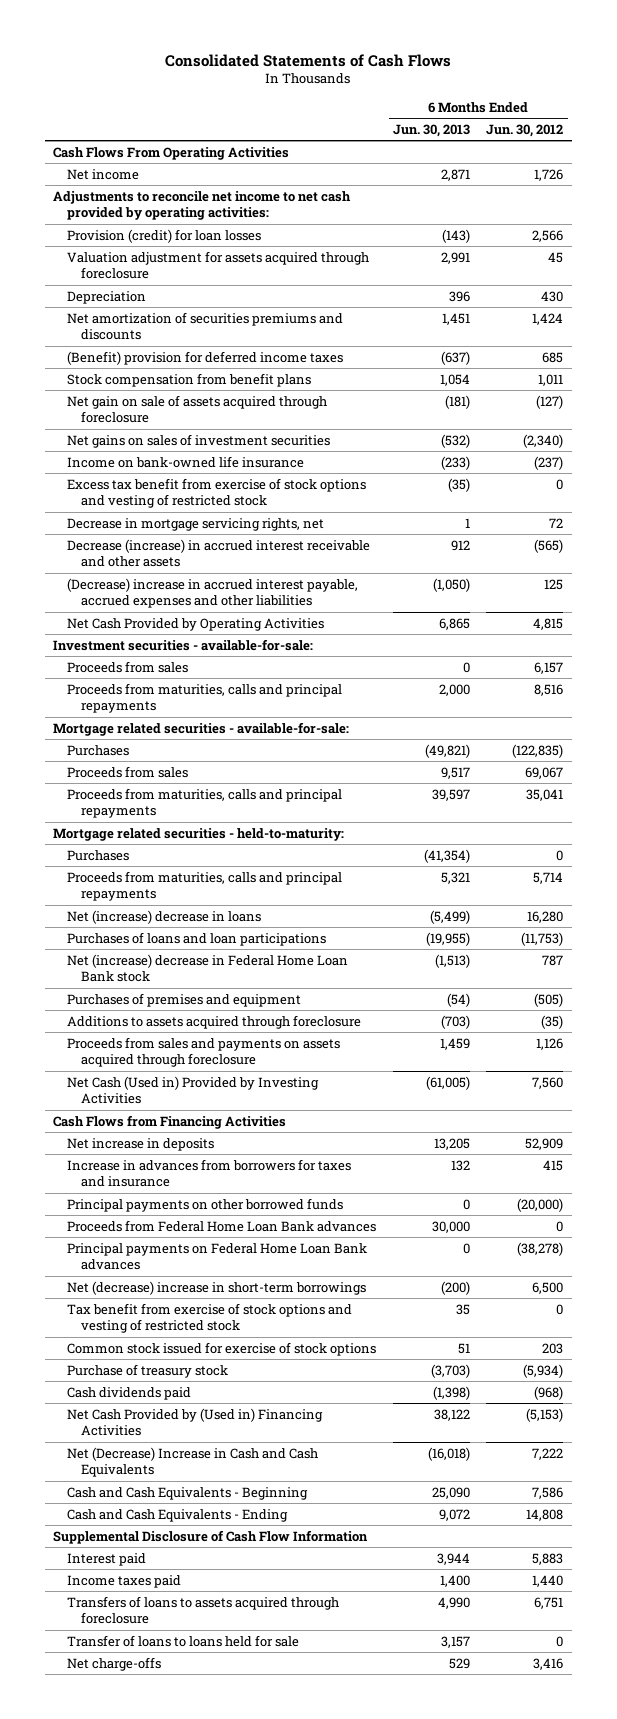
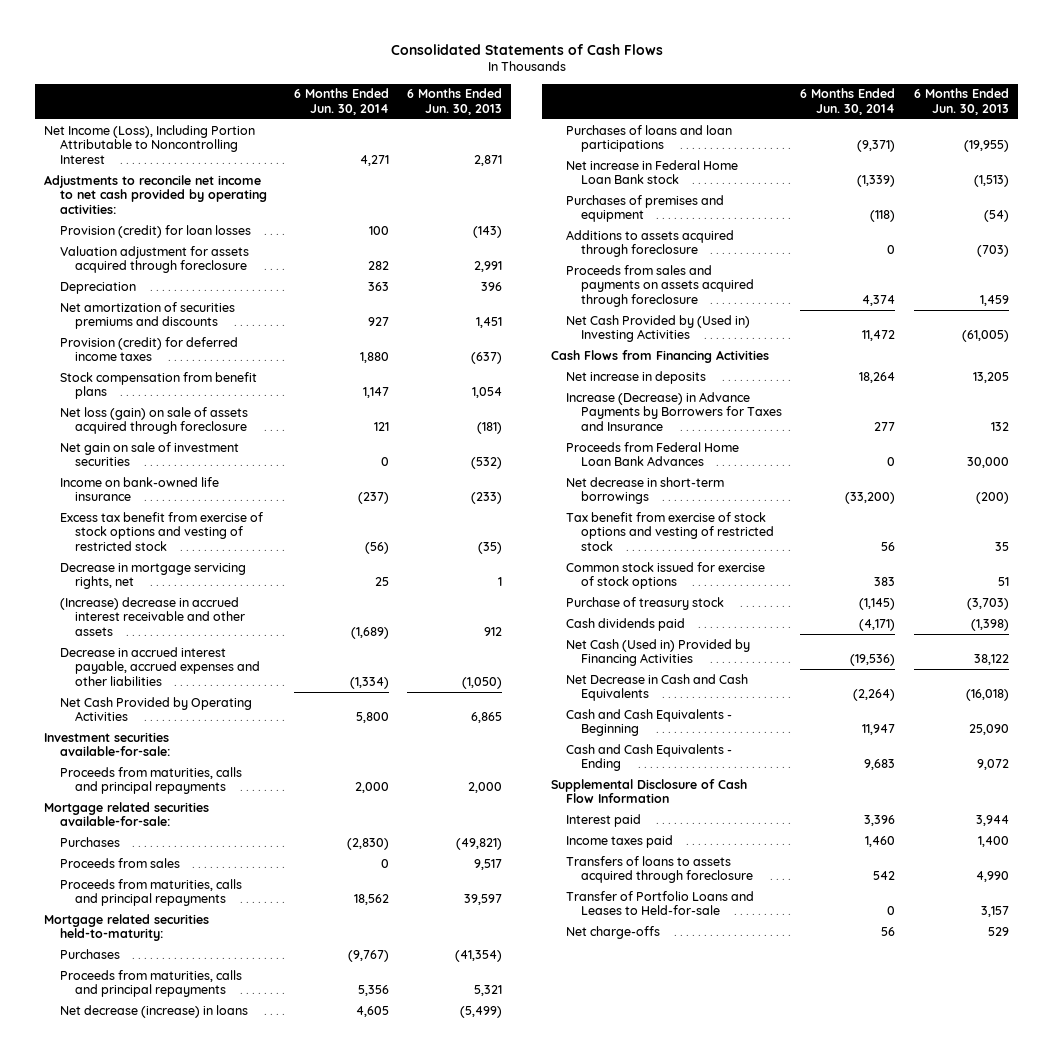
[486,124,564,138] Jun. 30, 2012 -> none
none -> [293,88,389,115] 6 Months Ended Jun. 30, 2014
[53,146,290,160] Cash Flows From Operating Activities -> none
[67,168,140,180] Net income -> [44,124,256,164] Net Income (Loss), Including Portion Attributable to Noncontrolling Interest
[67,350,344,365] (Benefit) provision for deferred income taxes -> [59,336,238,362] Provision (credit) for deferred income taxes
[67,394,328,424] Net gain on sale of assets acquired through foreclosure -> [59,406,248,435] Net loss (gain) on sale of assets acquired through foreclosure
[67,433,331,448] Net gains on sales of investment securities -> [59,441,239,467] Net gain on sale of investment securities
[67,538,371,568] Decrease (increase) in accrued interest receivable and other assets -> [59,596,245,636] (Increase) decrease in accrued interest receivable and other assets
[67,577,359,609] (Decrease) increase in accrued interest payable, accrued expenses and other liabilities -> [59,646,260,686] Decrease in accrued interest payable, accrued expenses and other liabilities
[67,660,189,673] Proceeds from sales -> none
[53,638,314,651] Investment securities - available-for-sale: -> [44,731,170,757] Investment securities available-for-sale:
[53,721,350,736] Mortgage related securities - available-for-sale: -> [44,801,210,827] Mortgage related securities available-for-sale:
[53,827,345,841] Mortgage related securities - held-to-maturity: -> [44,913,210,942] Mortgage related securities held-to-maturity:
[67,909,262,924] Net (increase) decrease in loans -> [59,1004,248,1018] Net decrease (increase) in loans
[67,953,349,983] Net (increase) decrease in Federal Home Loan Bank stock -> [566,159,739,185] Net increase in Federal Home Loan Bank stock
[67,1075,320,1105] Net Cash (Used in) Provided by Investing Activities -> [566,314,751,343] Net Cash Provided by (Used in) Investing Activities
[67,1197,344,1212] Principal payments on other borrowed funds -> none
[67,1242,368,1271] Principal payments on Federal Home Loan Bank advances -> none
[67,1158,352,1188] Increase in advances from borrowers for taxes and insurance -> [566,391,783,431] Increase (Decrease) in Advance Payments by Borrowers for Taxes and Insurance
[67,1219,377,1232] Proceeds from Federal Home Loan Bank advances -> [566,441,740,467] Proceeds from Federal Home Loan Bank Advances
[67,1280,367,1295] Net (decrease) increase in short-term borrowings -> [566,476,725,505] Net decrease in short-term borrowings
[67,1407,324,1437] Net Cash Provided by (Used in) Financing Activities -> [566,638,751,667] Net Cash (Used in) Provided by Financing Activities
[67,1446,319,1478] Net (Decrease) Increase in Cash and Cash Equivalents -> [566,673,749,702] Net Decrease in Cash and Cash Equivalents
[67,1634,300,1647] Transfer of loans to loans held for sale -> [566,890,755,916] Transfer of Portfolio Loans and Leases to Held-for-sale

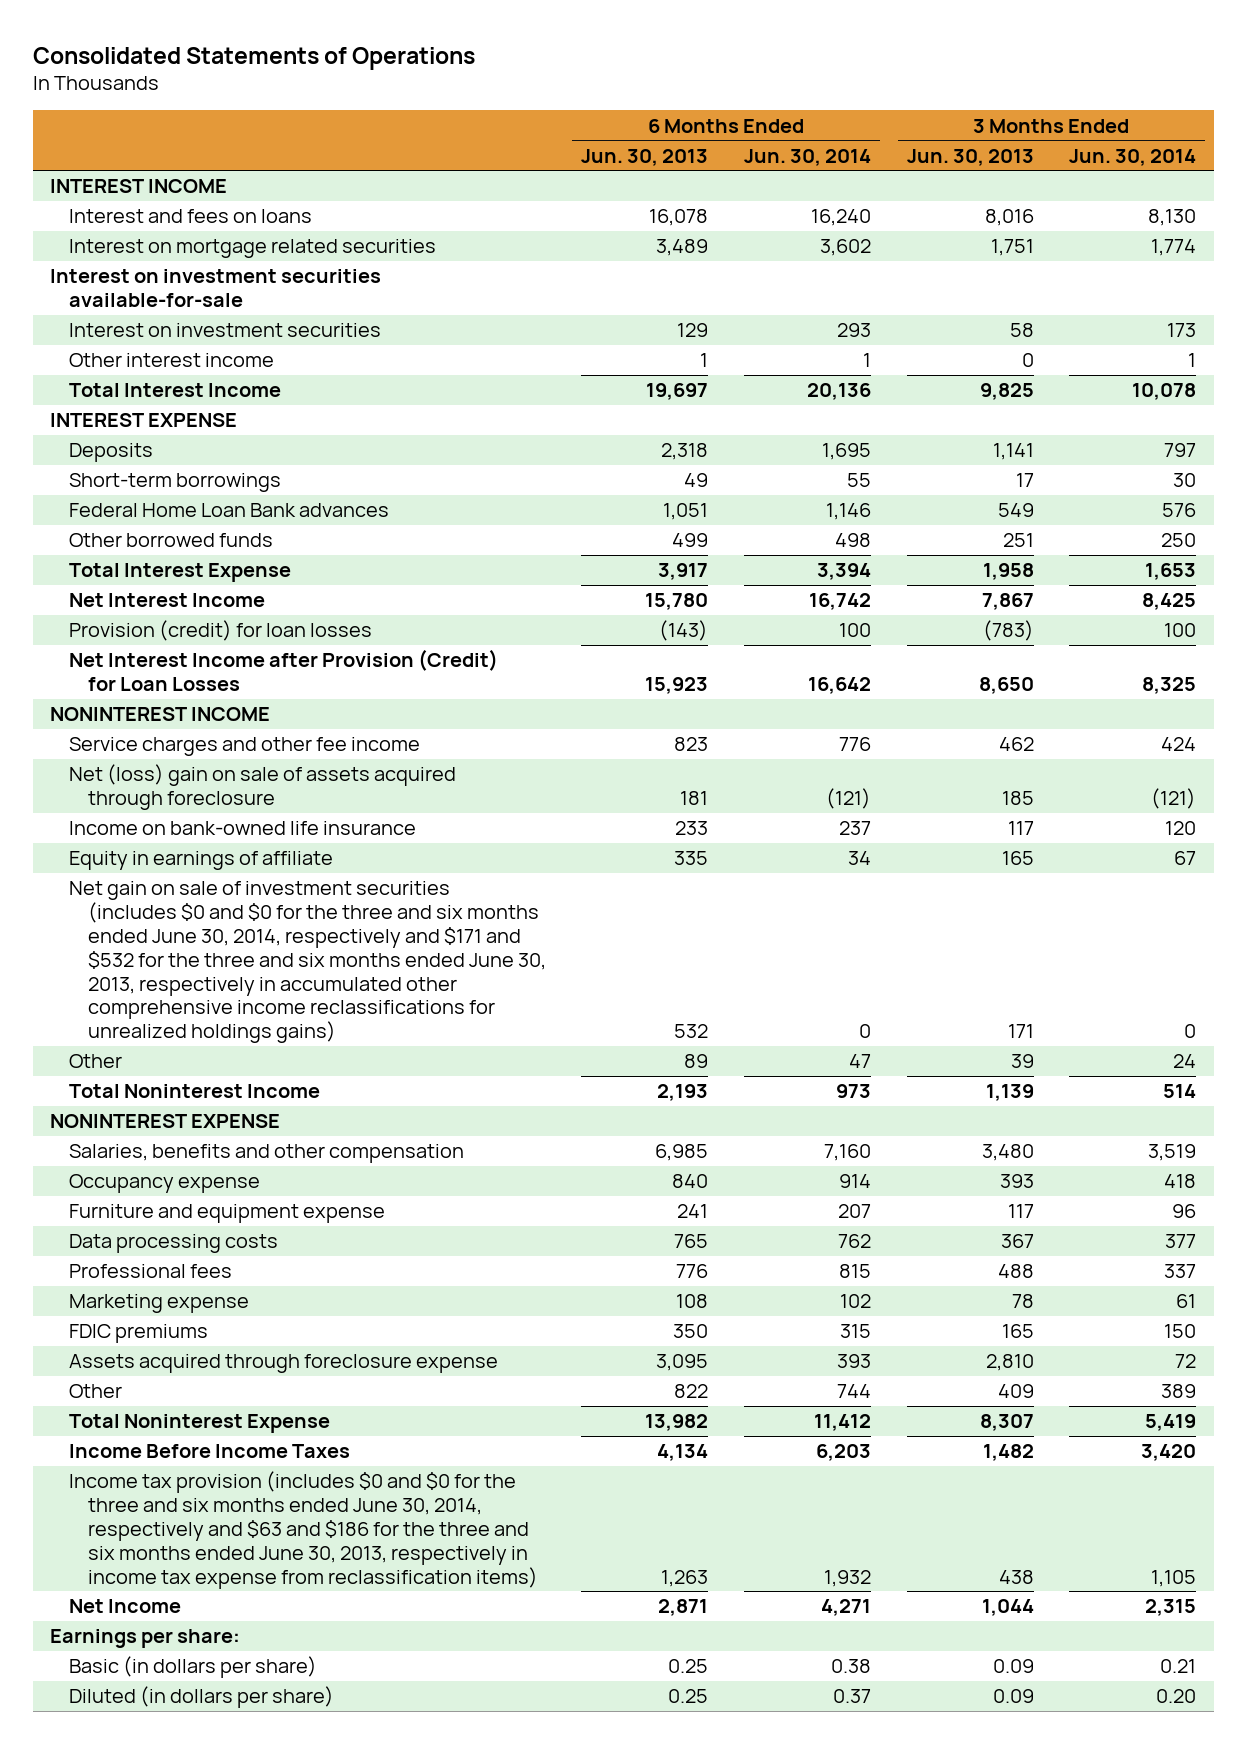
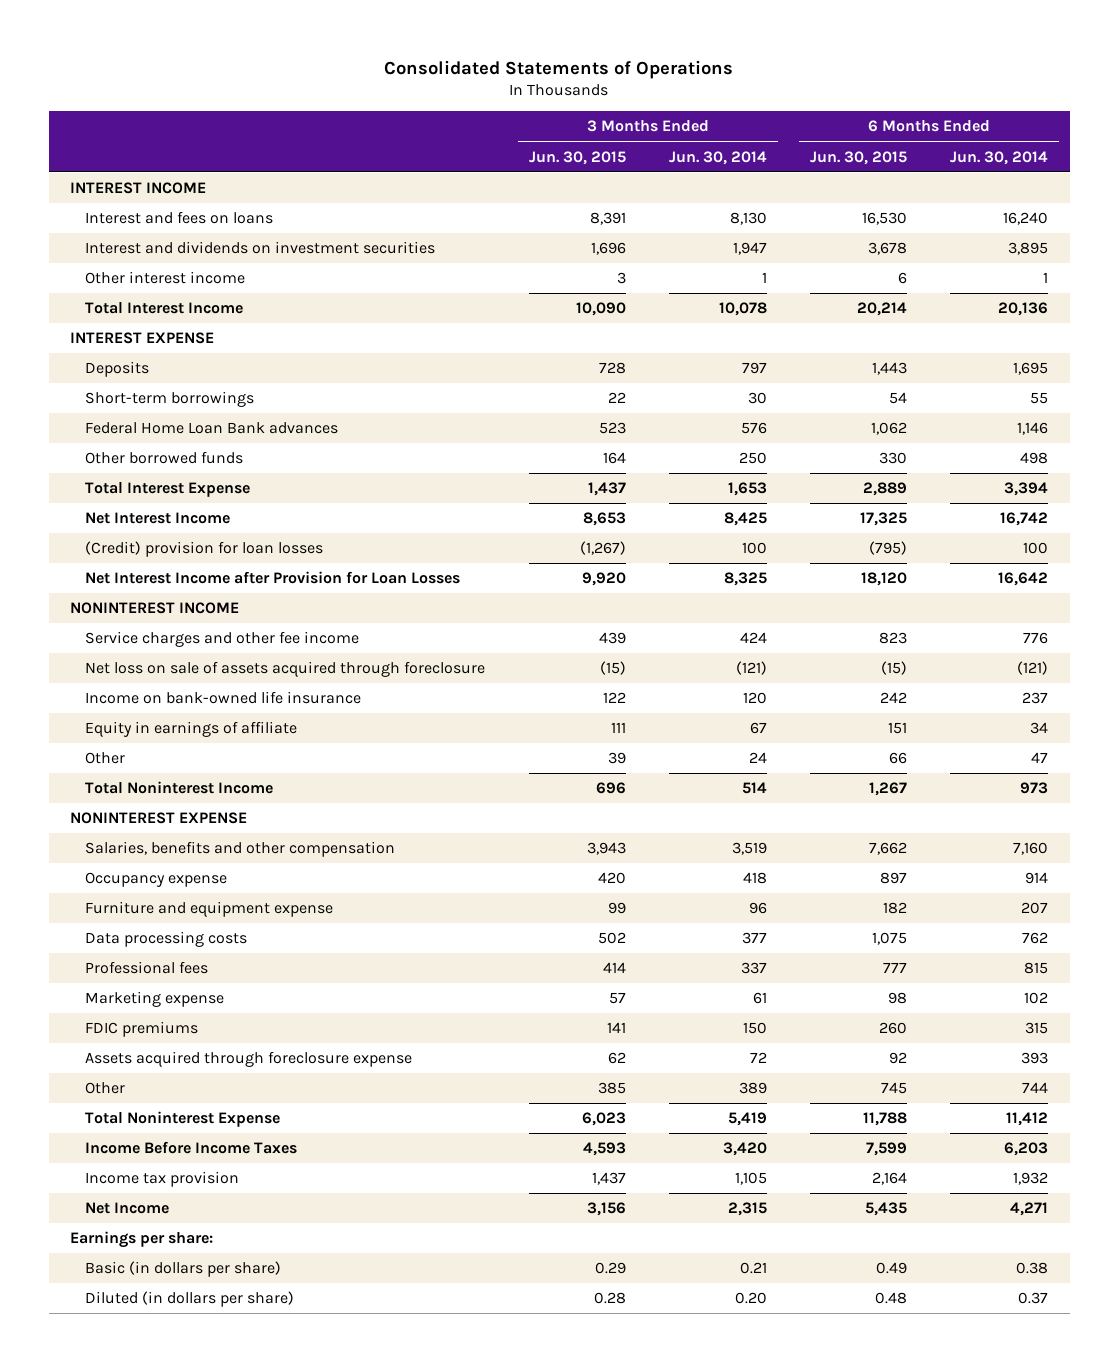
[581,148,709,166] Jun. 30, 2013 -> none
[906,148,1034,166] Jun. 30, 2013 -> none
none -> [528,150,626,165] Jun. 30, 2015
none -> [810,150,908,165] Jun. 30, 2015
[69,239,437,259] Interest on mortgage related securities -> none
[50,269,382,308] Interest on investment securities available-for-sale -> none
[69,323,382,338] Interest on investment securities -> [85,241,436,255] Interest and dividends on investment securities
[836,323,871,338] 293 -> [1008,242,1049,256] 3,895
[1167,323,1197,338] 173 -> [732,242,767,256] 1,947
[69,620,373,642] Provision (credit) for loan losses -> [85,541,324,558] (Credit) provision for loan losses
[69,649,499,692] Net Interest Income after Provision (Credit) for Loan Losses -> [85,571,461,585] Net Interest Income after Provision for Loan Losses
[69,764,457,811] Net (loss) gain on sale of assets acquired through foreclosure -> [85,661,486,678] Net loss on sale of assets acquired through foreclosure
[69,881,546,1044] Net gain on sale of investment securities (includes $0 and $0 for the three and six months ended June 30, 2014, respectively and $171 and $532 for the three and six months ended June 30, 2013, respectively in accumulated other comprehensive income reclassifications for unrealized holdings gains) -> none
[69,1471,538,1589] Income tax provision (includes $0 and $0 for the three and six months ended June 30, 2014, respectively and $63 and $186 for the three and six months ended June 30, 2013, respectively in income tax expense from reclassification items) -> [85,1171,240,1188] Income tax provision

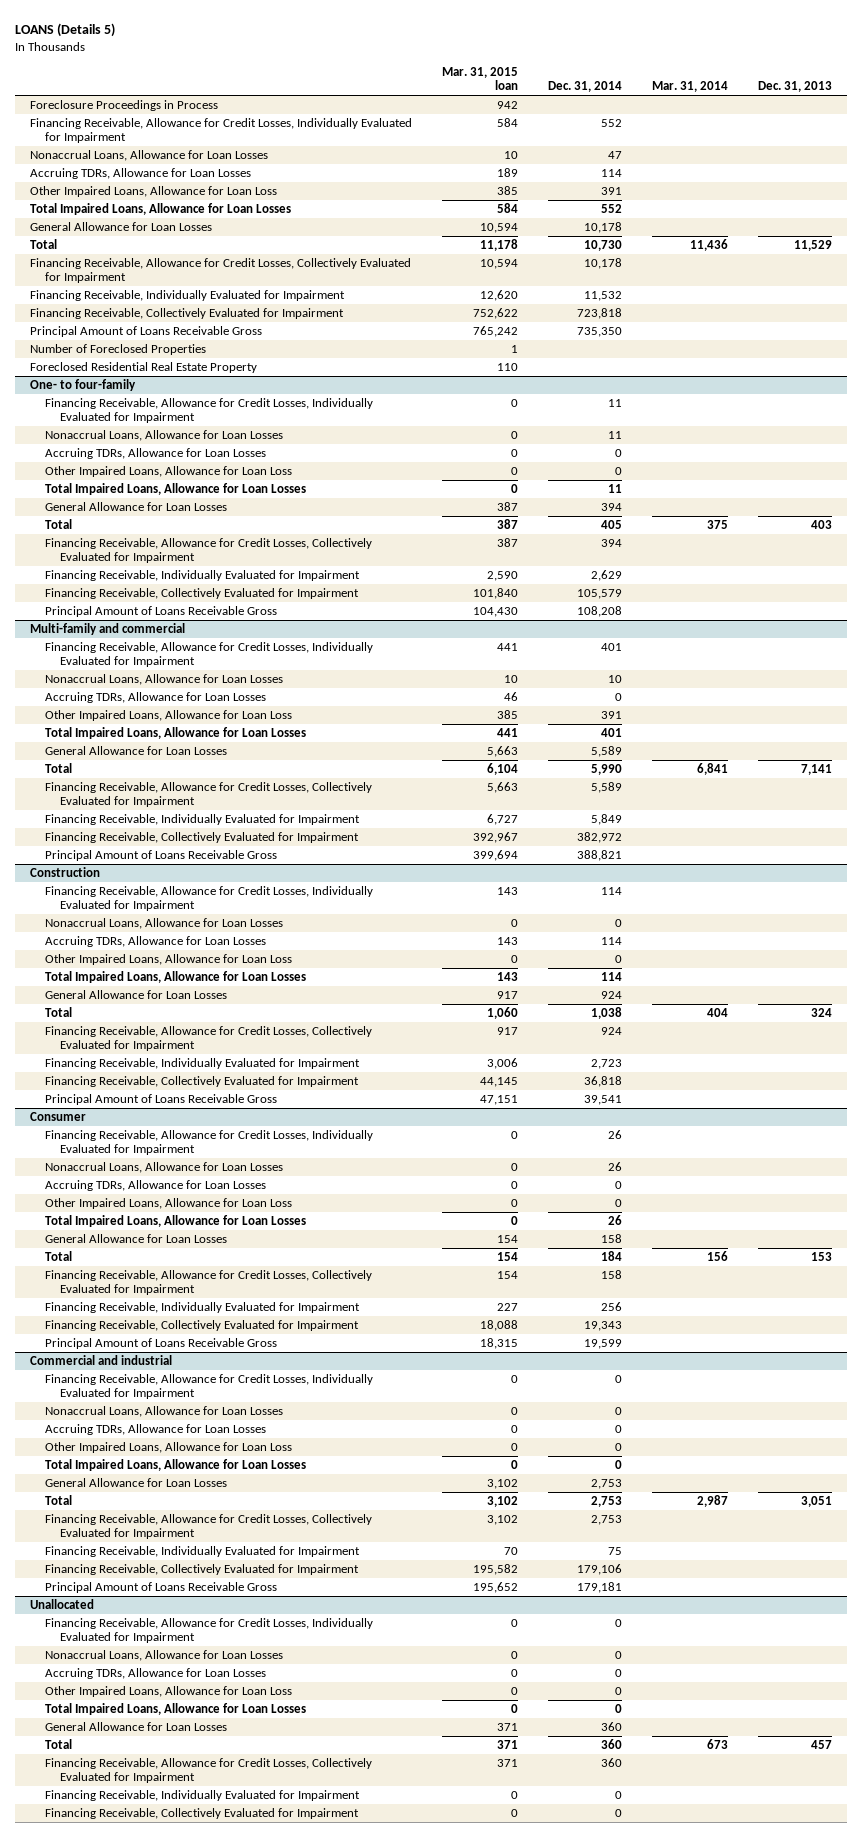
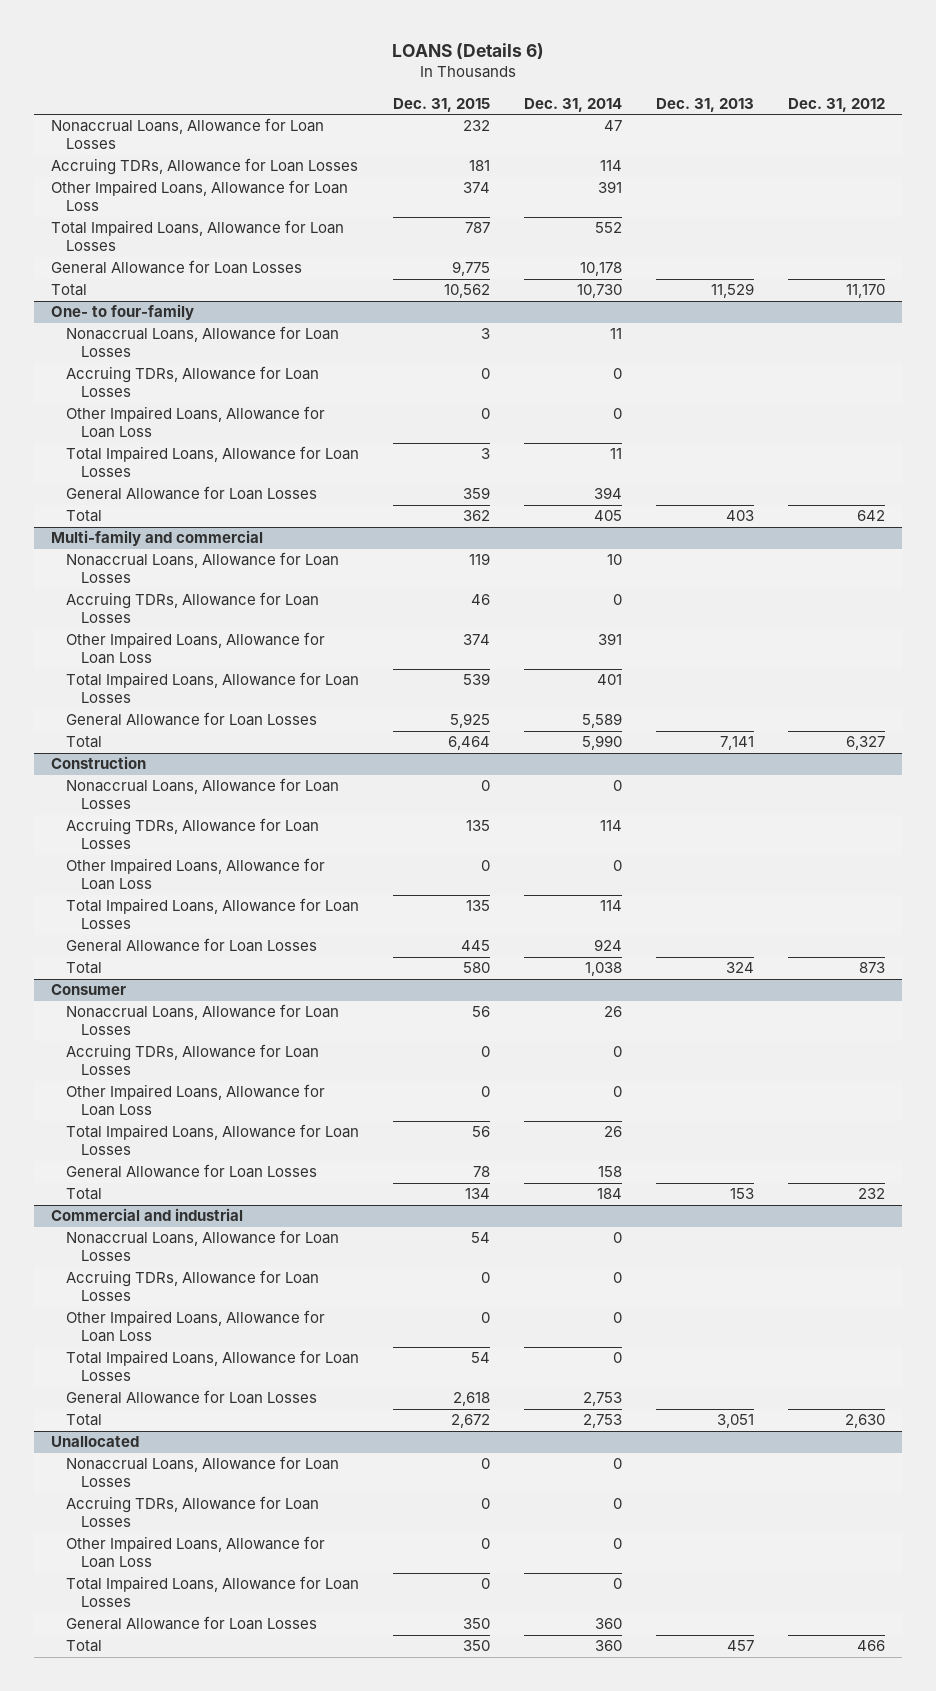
[14,23,115,38] LOANS (Details 5) -> [391,43,544,60] LOANS (Details 6)
[441,67,518,91] Mar. 31, 2015 loan -> none
[651,81,728,93] Mar. 31, 2014 -> none
none -> [393,97,491,112] Dec. 31, 2015
none -> [787,97,885,112] Dec. 31, 2012
[29,99,218,111] Foreclosure Proceedings in Process -> none
[29,117,412,144] Financing Receivable, Allowance for Credit Losses, Individually Evaluated for Impairment -> none
[29,257,411,284] Financing Receivable, Allowance for Credit Losses, Collectively Evaluated for Impairment -> none
[29,289,345,301] Financing Receivable, Individually Evaluated for Impairment -> none
[29,307,344,319] Financing Receivable, Collectively Evaluated for Impairment -> none
[29,325,262,337] Principal Amount of Loans Receivable Gross -> none
[29,343,206,355] Number of Foreclosed Properties -> none
[29,361,257,373] Foreclosed Residential Real Estate Property -> none
[45,397,374,424] Financing Receivable, Allowance for Credit Losses, Individually Evaluated for Impairment -> none
[45,537,373,564] Financing Receivable, Allowance for Credit Losses, Collectively Evaluated for Impairment -> none
[45,569,361,581] Financing Receivable, Individually Evaluated for Impairment -> none
[45,587,360,599] Financing Receivable, Collectively Evaluated for Impairment -> none
[45,605,278,617] Principal Amount of Loans Receivable Gross -> none
[45,641,374,668] Financing Receivable, Allowance for Credit Losses, Individually Evaluated for Impairment -> none
[45,781,373,808] Financing Receivable, Allowance for Credit Losses, Collectively Evaluated for Impairment -> none
[45,813,361,825] Financing Receivable, Individually Evaluated for Impairment -> none
[45,831,360,843] Financing Receivable, Collectively Evaluated for Impairment -> none
[45,849,278,861] Principal Amount of Loans Receivable Gross -> none
[45,885,374,912] Financing Receivable, Allowance for Credit Losses, Individually Evaluated for Impairment -> none
[45,1025,373,1052] Financing Receivable, Allowance for Credit Losses, Collectively Evaluated for Impairment -> none
[45,1057,361,1069] Financing Receivable, Individually Evaluated for Impairment -> none
[45,1075,360,1087] Financing Receivable, Collectively Evaluated for Impairment -> none
[45,1093,278,1105] Principal Amount of Loans Receivable Gross -> none
[45,1129,374,1156] Financing Receivable, Allowance for Credit Losses, Individually Evaluated for Impairment -> none
[45,1269,373,1296] Financing Receivable, Allowance for Credit Losses, Collectively Evaluated for Impairment -> none
[45,1301,361,1313] Financing Receivable, Individually Evaluated for Impairment -> none
[45,1319,360,1331] Financing Receivable, Collectively Evaluated for Impairment -> none
[45,1337,278,1349] Principal Amount of Loans Receivable Gross -> none
[45,1373,374,1400] Financing Receivable, Allowance for Credit Losses, Individually Evaluated for Impairment -> none
[45,1513,373,1540] Financing Receivable, Allowance for Credit Losses, Collectively Evaluated for Impairment -> none
[45,1545,361,1557] Financing Receivable, Individually Evaluated for Impairment -> none
[45,1563,360,1575] Financing Receivable, Collectively Evaluated for Impairment -> none
[45,1581,278,1593] Principal Amount of Loans Receivable Gross -> none
[45,1617,374,1644] Financing Receivable, Allowance for Credit Losses, Individually Evaluated for Impairment -> none
[45,1757,373,1784] Financing Receivable, Allowance for Credit Losses, Collectively Evaluated for Impairment -> none
[45,1789,361,1801] Financing Receivable, Individually Evaluated for Impairment -> none
[45,1807,360,1819] Financing Receivable, Collectively Evaluated for Impairment -> none

